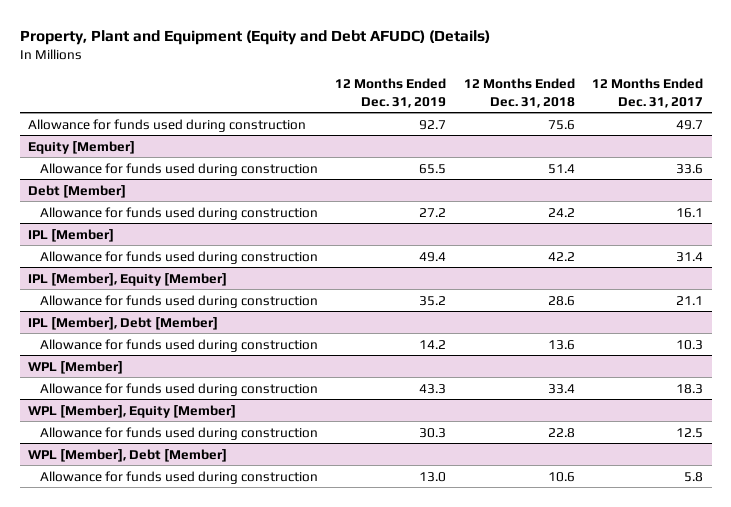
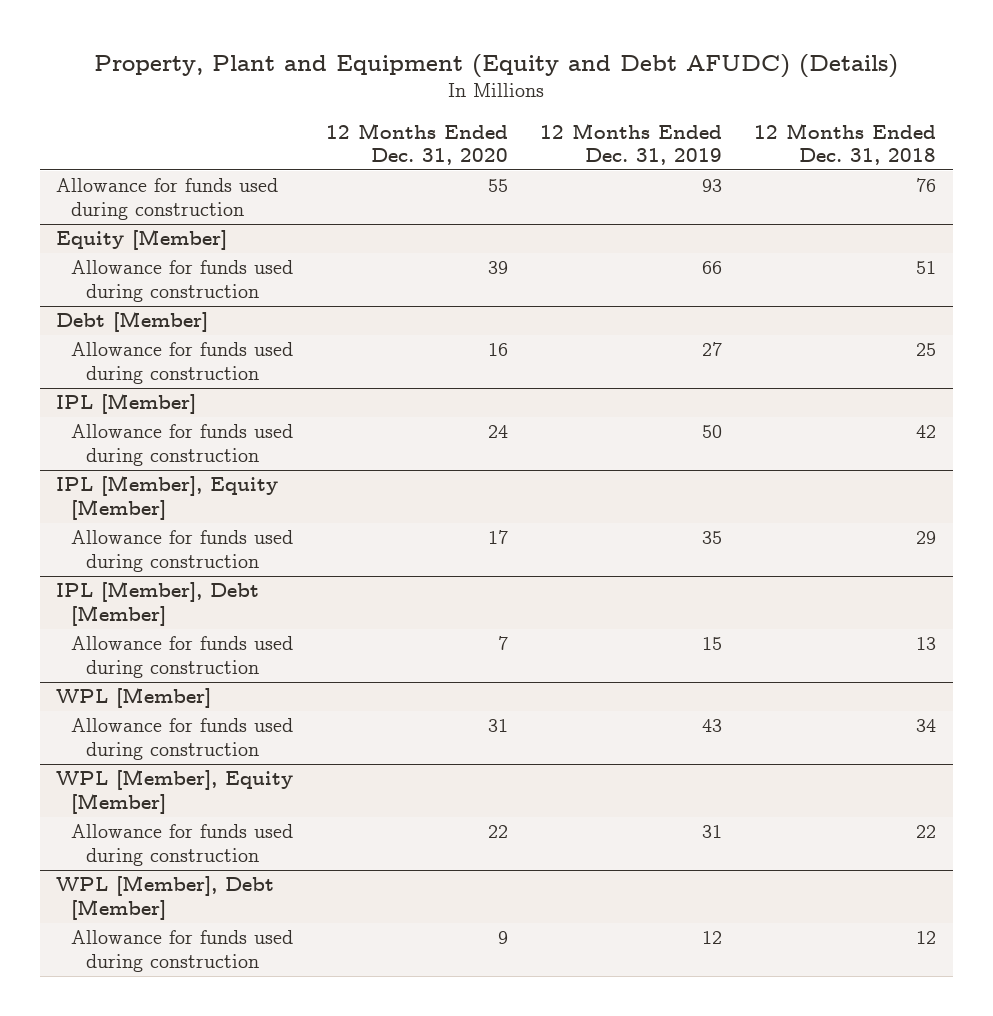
[592,78,704,108] 12 Months Ended Dec. 31, 2017 -> none
none -> [325,122,508,166] 12 Months Ended Dec. 31, 2020
[419,119,447,130] 92.7 -> [702,179,723,193] 93
[547,119,575,130] 75.6 -> [916,178,937,193] 76
[419,163,447,174] 65.5 -> [702,261,723,275] 66
[547,163,575,174] 51.4 -> [916,261,937,275] 51
[419,207,447,217] 27.2 -> [702,342,723,357] 27
[547,207,575,217] 24.2 -> [916,343,937,357] 25
[419,251,447,262] 49.4 -> [702,425,723,439] 50
[547,251,575,261] 42.2 -> [916,425,937,439] 42
[419,295,447,306] 35.2 -> [702,531,723,545] 35
[547,295,575,306] 28.6 -> [916,531,937,545] 29
[419,339,447,349] 14.2 -> [702,637,723,651] 15
[547,339,575,350] 13.6 -> [916,637,937,651] 13
[419,383,447,394] 43.3 -> [702,719,723,733] 43
[547,383,575,394] 33.4 -> [916,719,937,733] 34
[419,427,447,438] 30.3 -> [702,825,723,839] 31
[547,427,575,438] 22.8 -> [916,825,937,839] 22
[419,471,447,482] 13.0 -> [702,931,723,945] 12
[547,471,575,482] 10.6 -> [916,931,937,945] 12

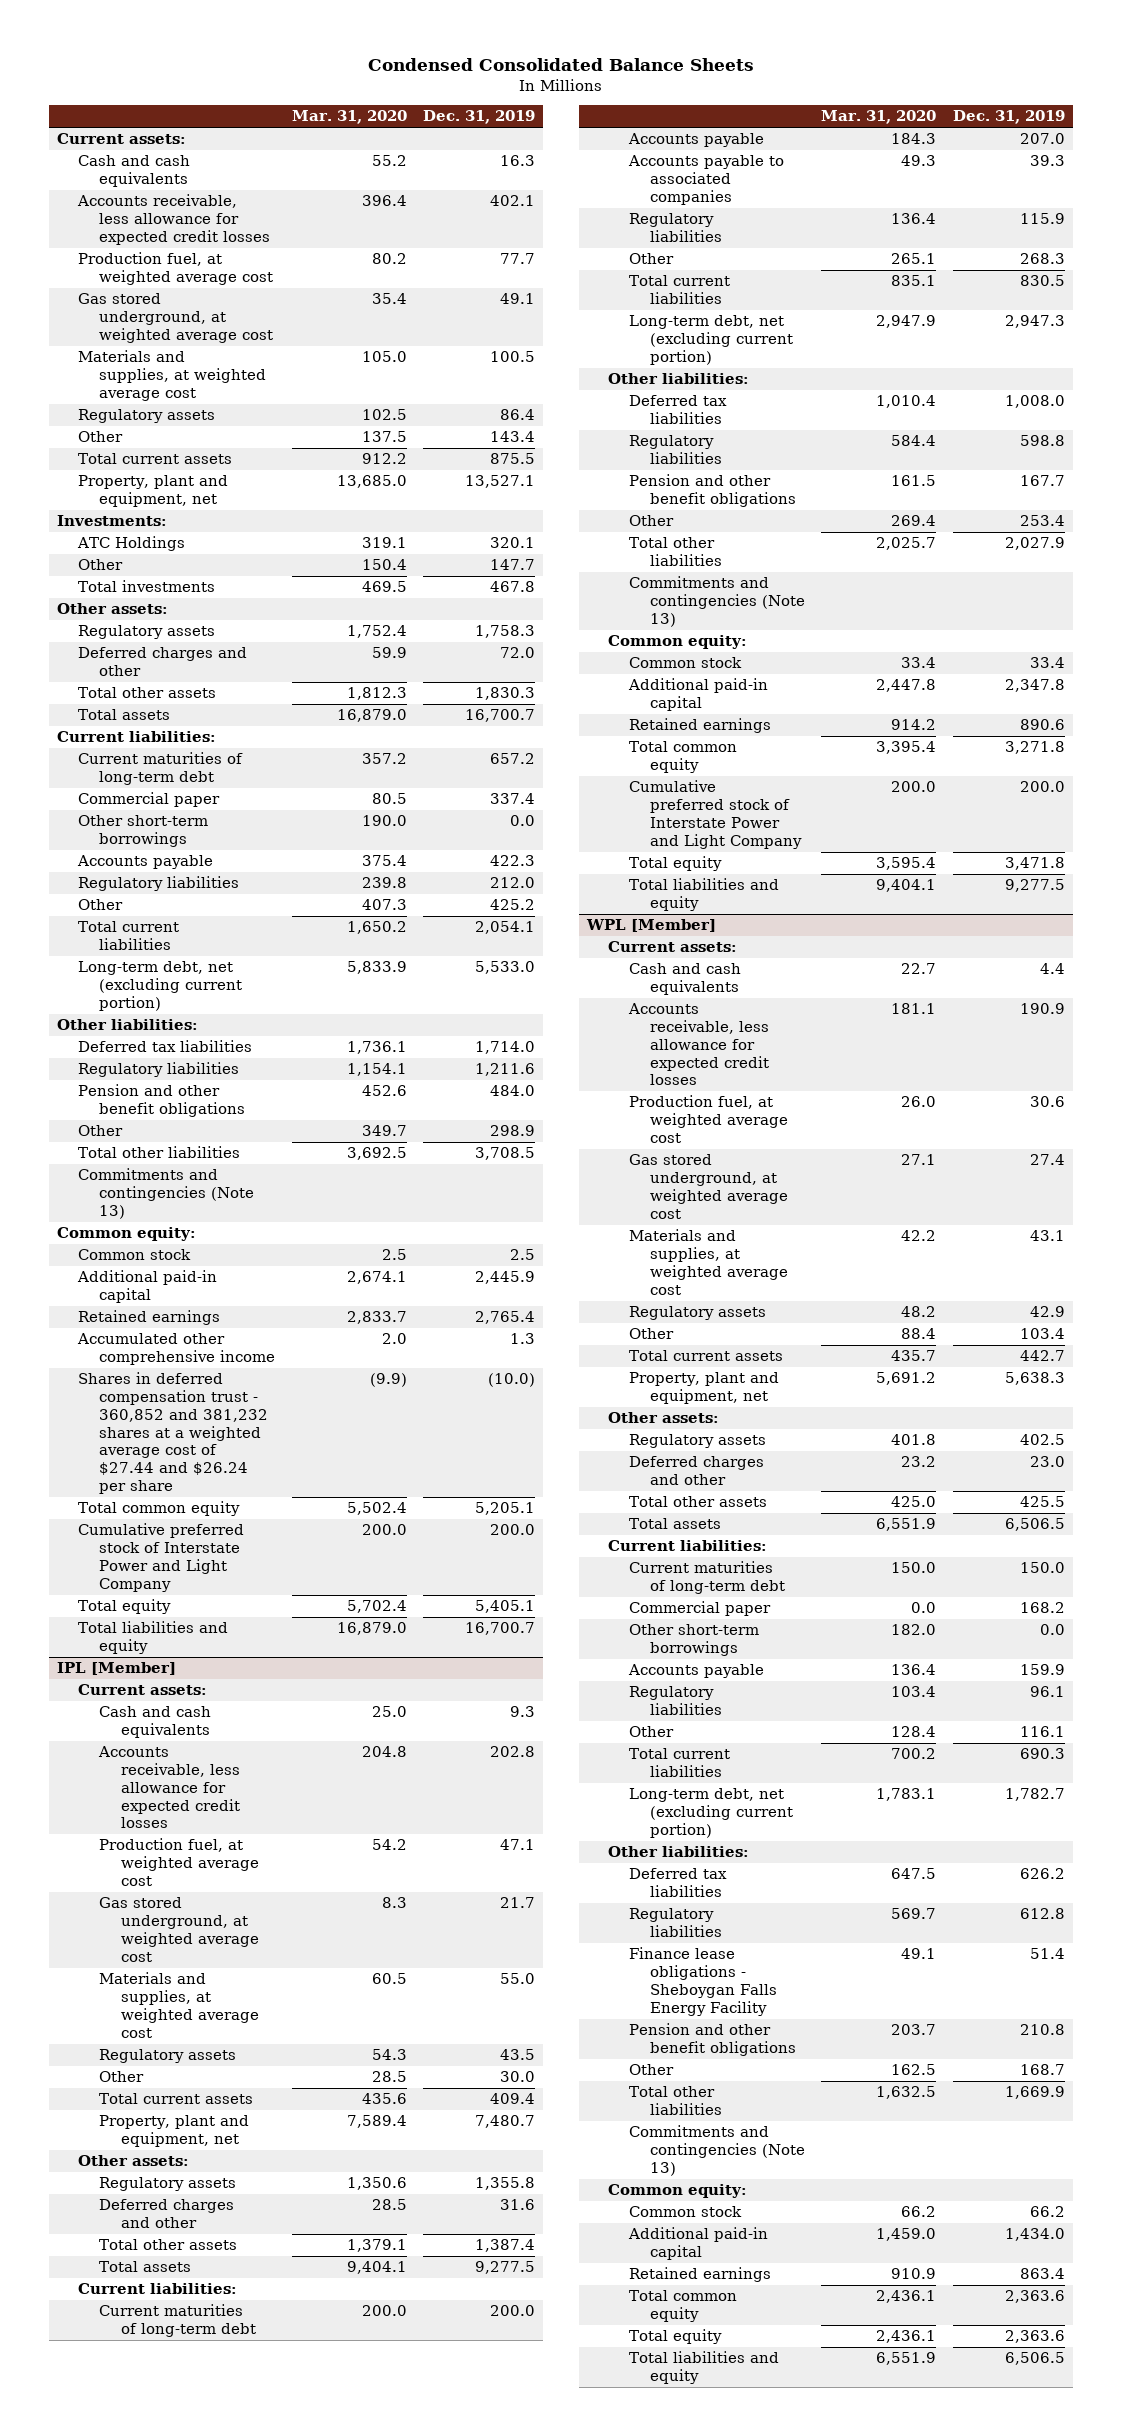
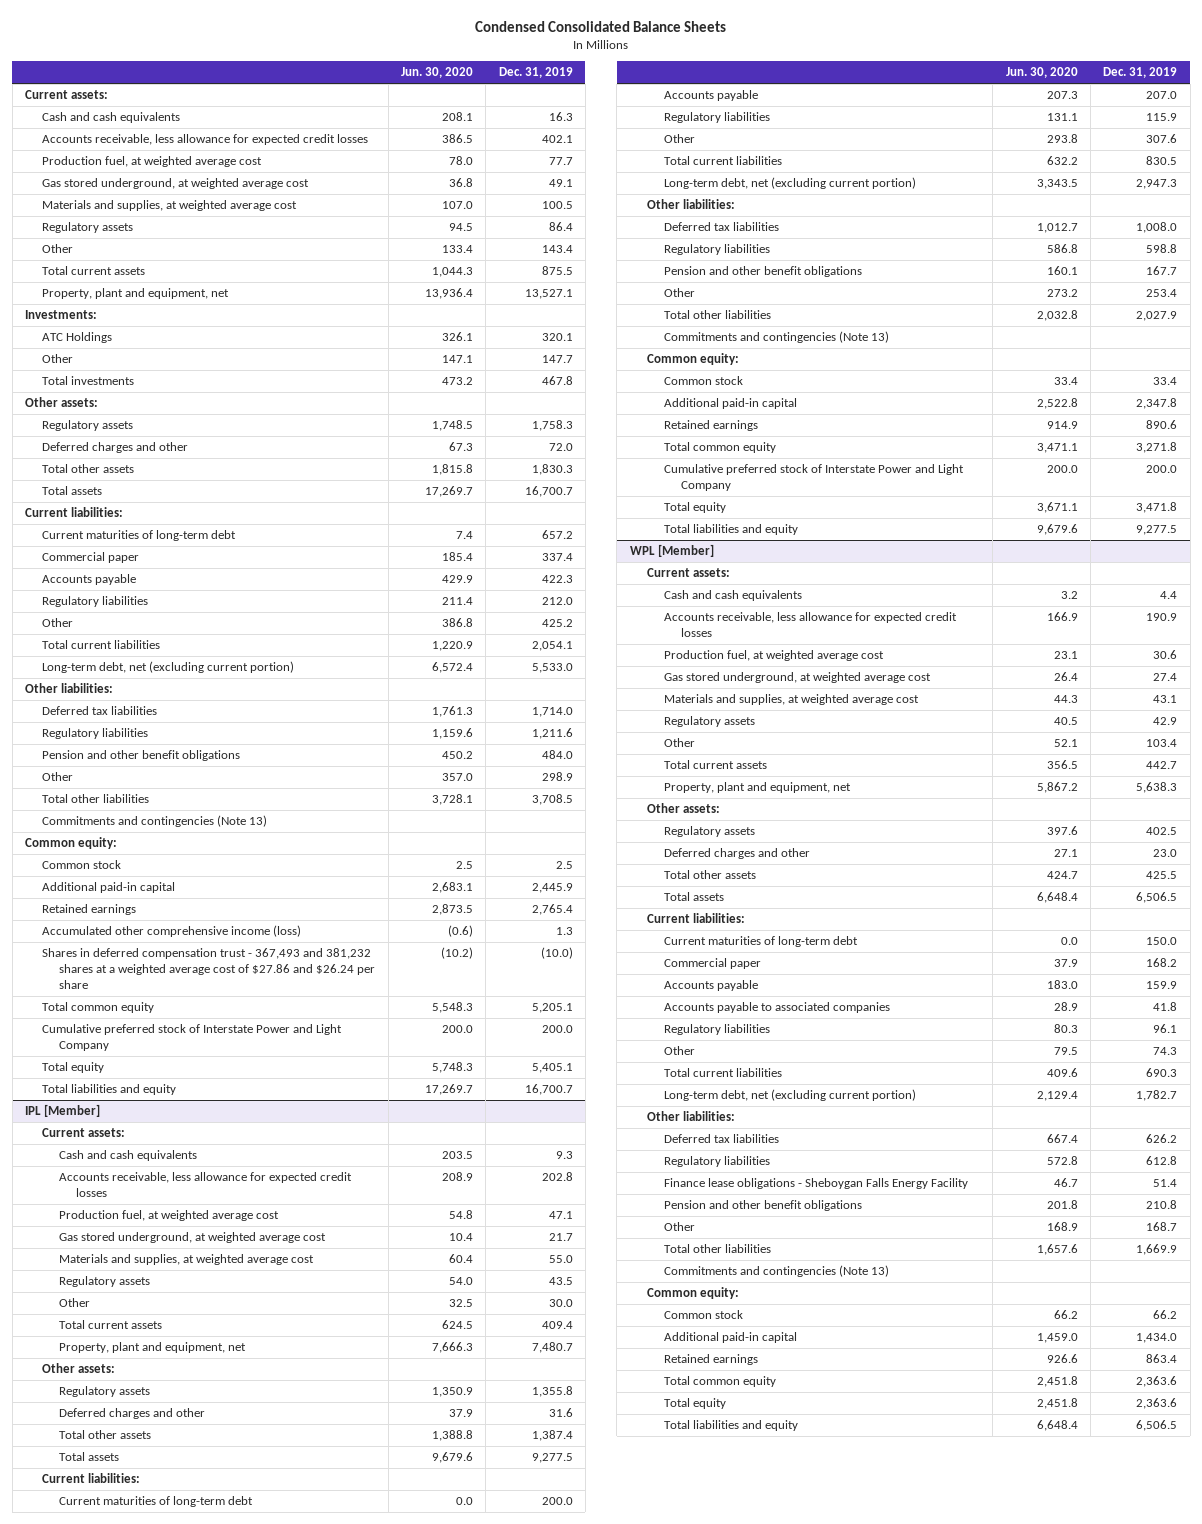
[291,110,407,125] Mar. 31, 2020 -> none
none -> [400,67,473,79] Jun. 30, 2020
[78,815,209,848] Other short-term borrowings -> none
[77,1333,276,1366] Accumulated other comprehensive income -> [42,925,302,938] Accumulated other comprehensive income (loss)
[78,1372,269,1494] Shares in deferred compensation trust - 360,852 and 381,232 shares at a weighted average cost of $27.44 and $26.24 per share -> [42,948,376,989] Shares in deferred compensation trust - 367,493 and 381,232 shares at a weighted average cost of $27.86 and $26.24 per share
[628,155,785,205] Accounts payable to associated companies -> none
[1019,253,1065,265] 268.3 -> [1146,134,1178,144] 307.6
[629,1624,760,1657] Other short-term borrowings -> none
none -> [663,1002,890,1014] Accounts payable to associated companies
[1019,1726,1065,1738] 116.1 -> [1153,1047,1178,1056] 74.3

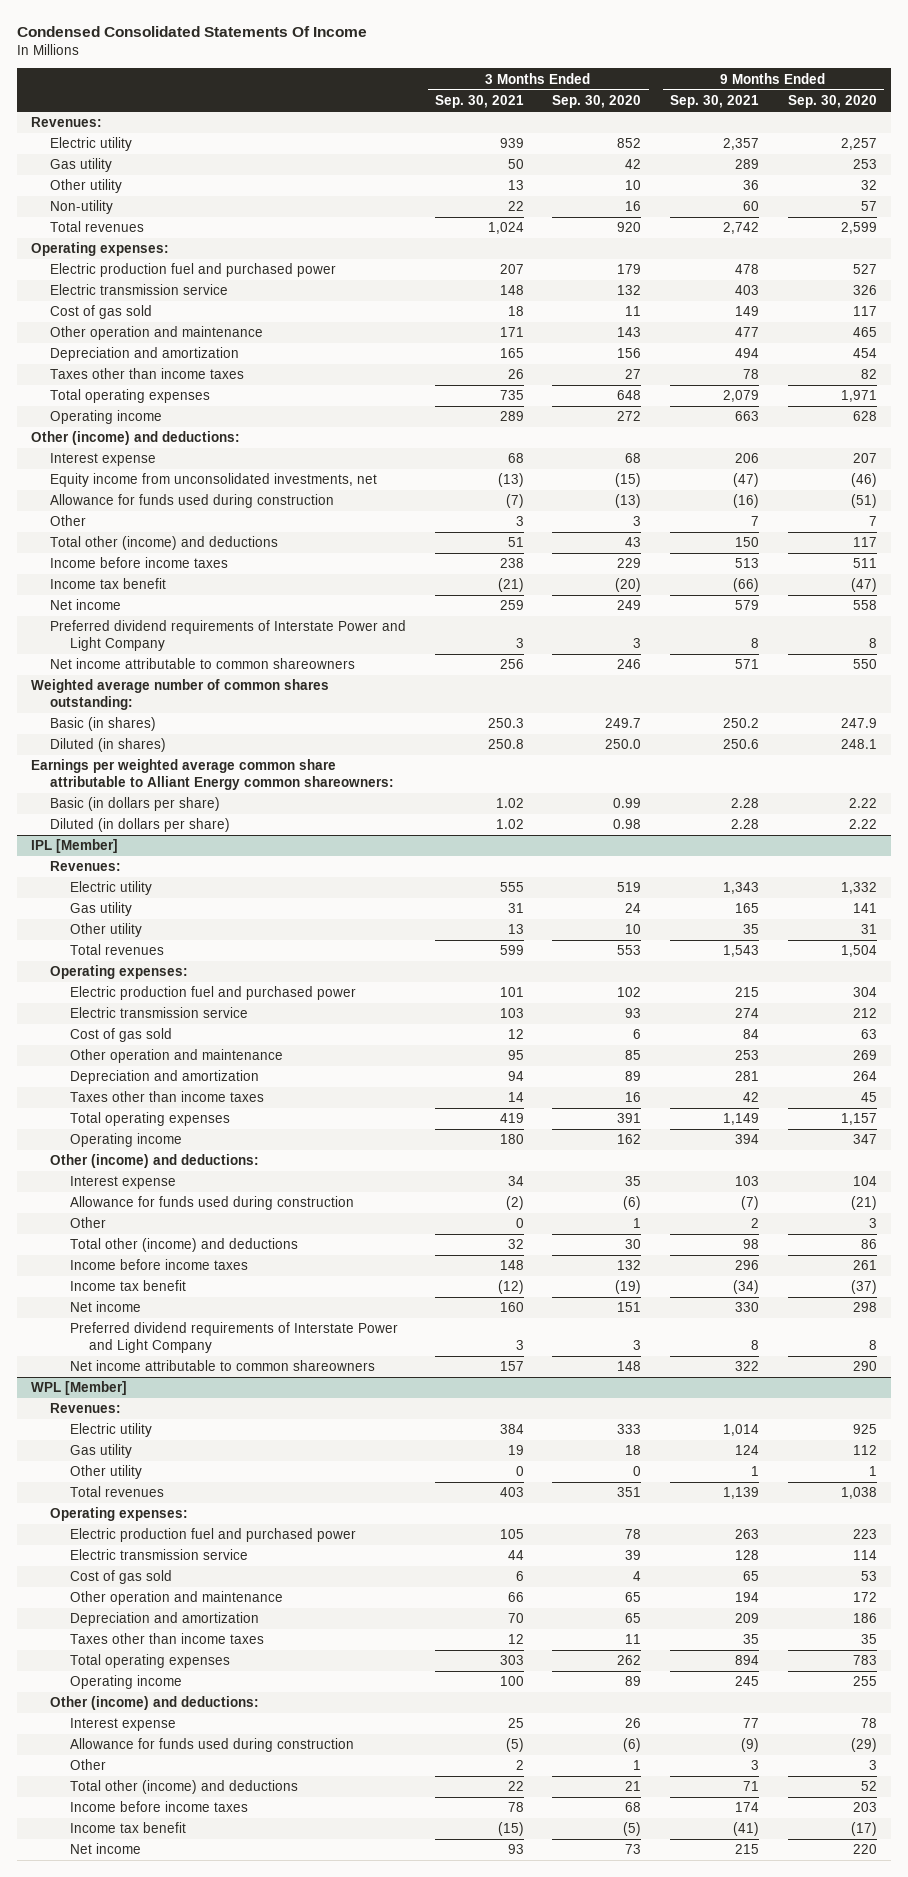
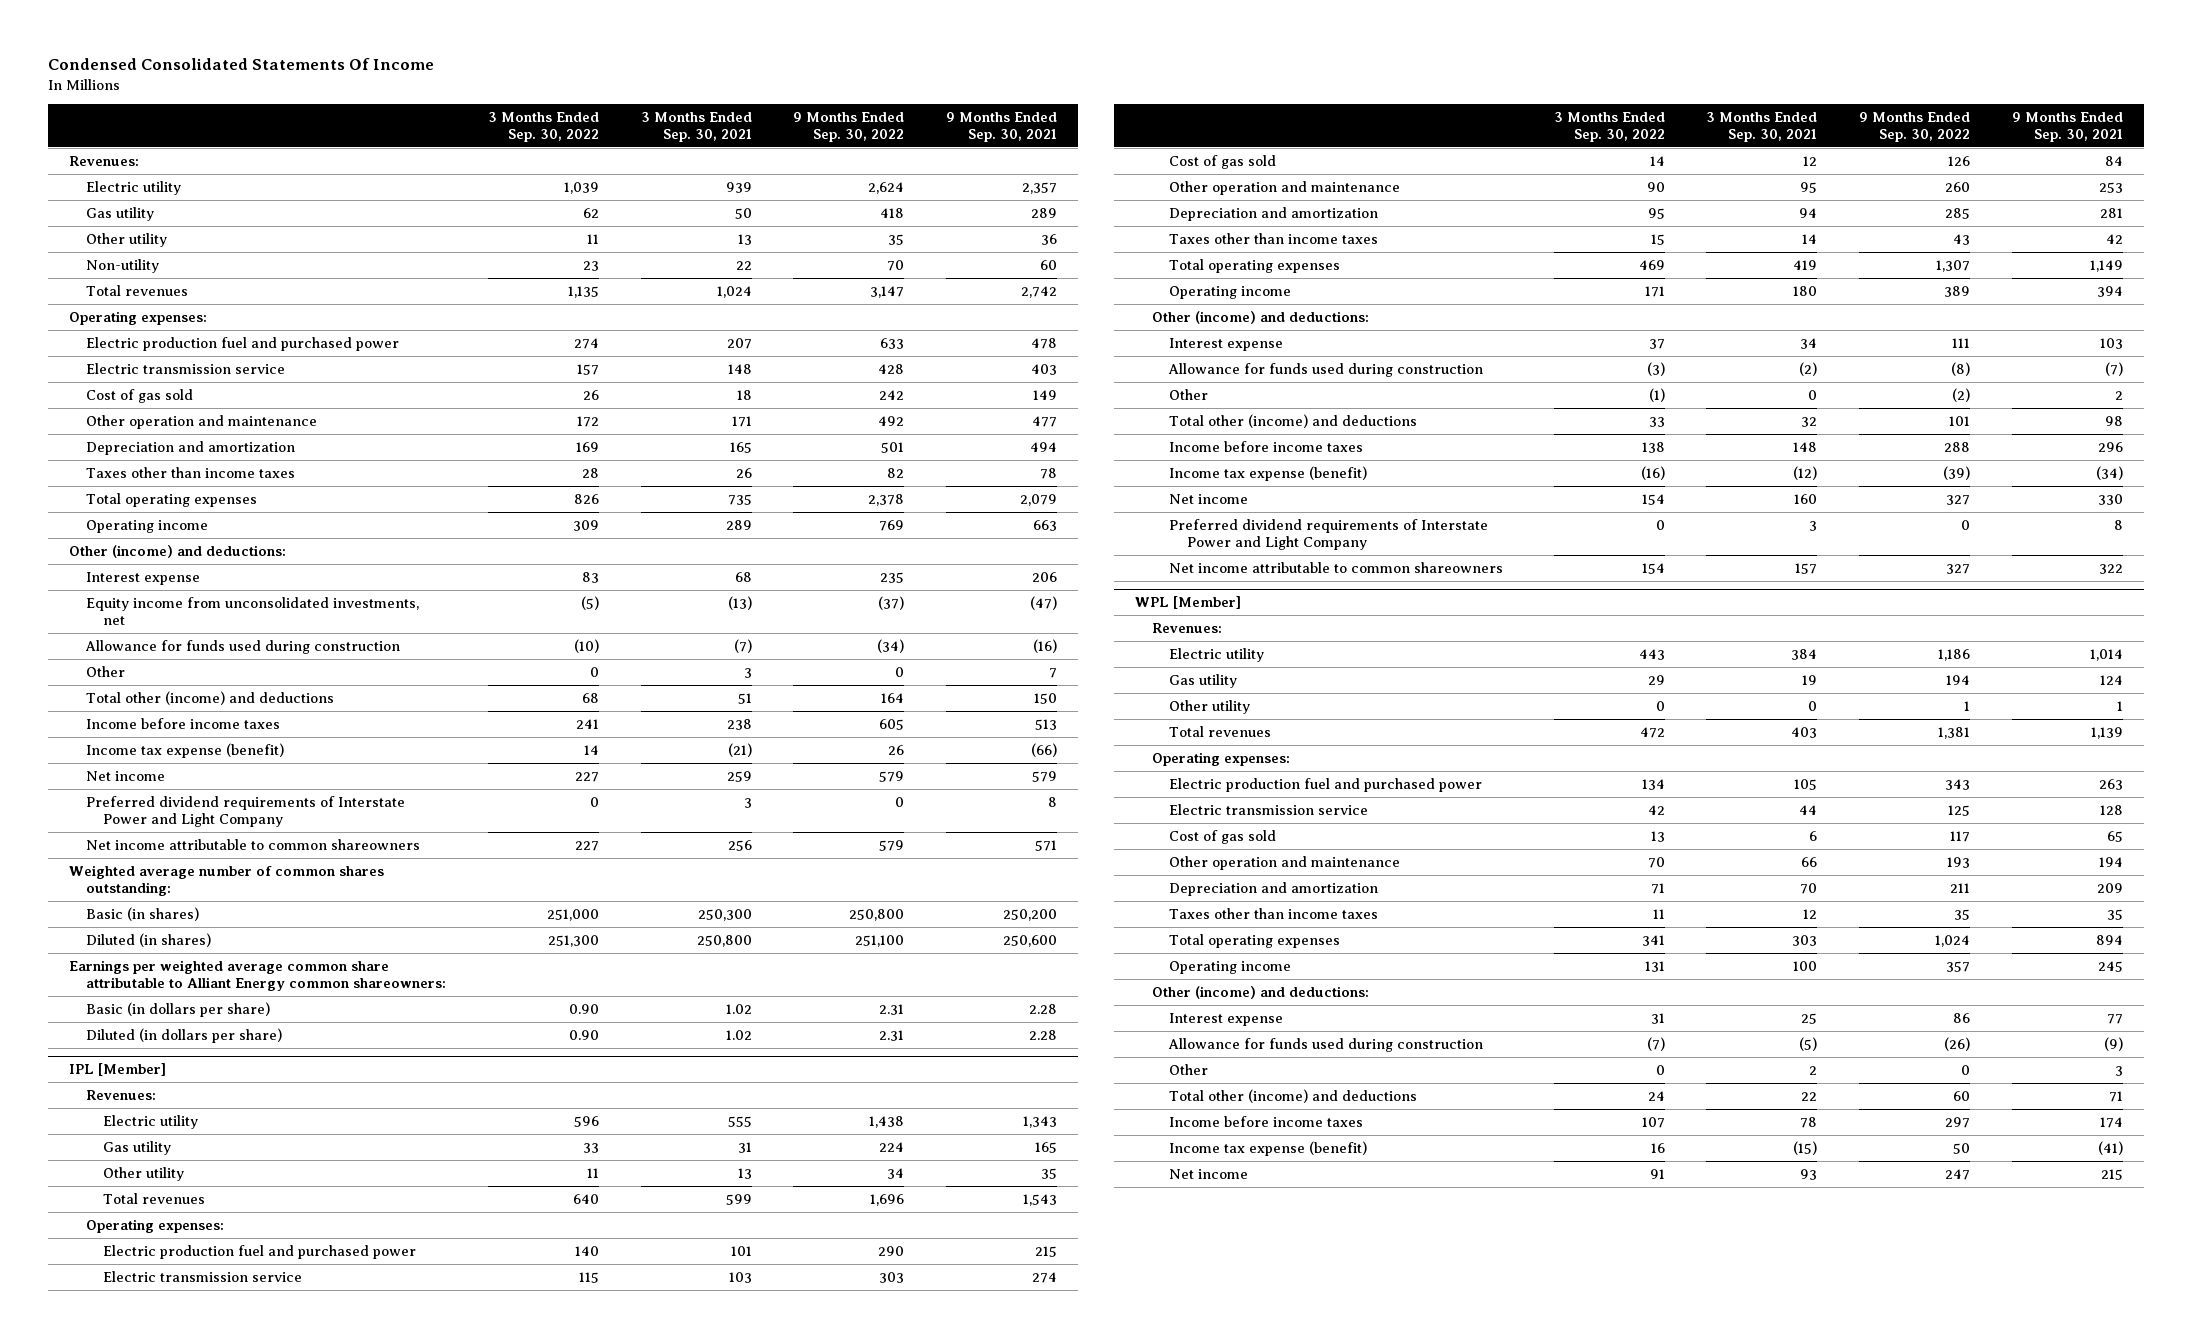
[552,95,642,109] Sep. 30, 2020 -> none
[787,95,877,109] Sep. 30, 2020 -> none
none -> [487,112,599,143] 3 Months Ended Sep. 30, 2022
none -> [793,112,905,143] 9 Months Ended Sep. 30, 2022
[50,578,167,590] Income tax benefit -> [86,742,285,758] Income tax expense (benefit)
[487,718,524,729] 250.3 -> [697,908,752,921] 250,300
[723,718,760,729] 250.2 -> [1002,908,1057,921] 250,200
[487,739,524,750] 250.8 -> [696,934,752,947] 250,800
[723,739,760,750] 250.6 -> [1002,934,1057,947] 250,600
[69,1280,186,1292] Income tax benefit -> [1169,465,1368,481] Income tax expense (benefit)
[69,1822,186,1834] Income tax benefit -> [1169,1140,1368,1156] Income tax expense (benefit)

